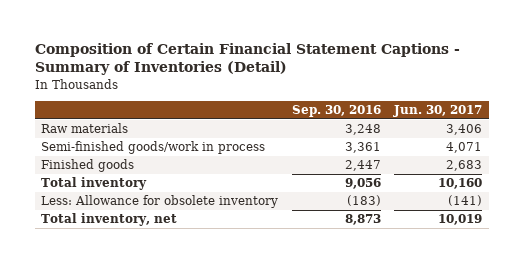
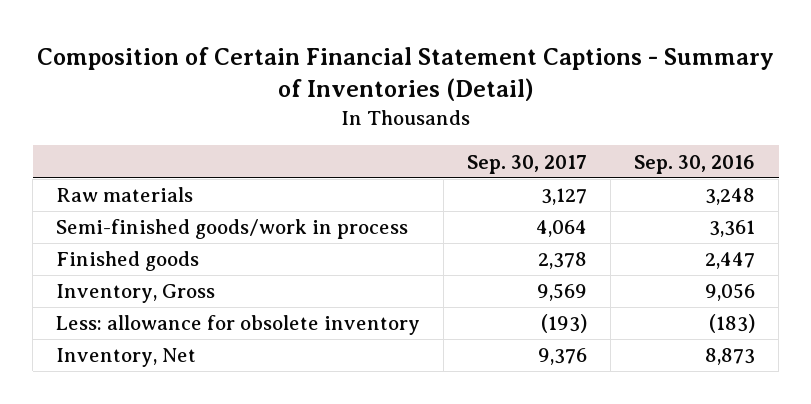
[393,105,483,118] Jun. 30, 2017 -> none
none -> [467,154,588,174] Sep. 30, 2017
[41,177,148,191] Total inventory -> [56,284,216,304] Inventory, Gross
[41,195,279,209] Less: Allowance for obsolete inventory -> [56,315,421,336] Less: allowance for obsolete inventory
[41,213,178,227] Total inventory, net -> [56,348,197,368] Inventory, Net

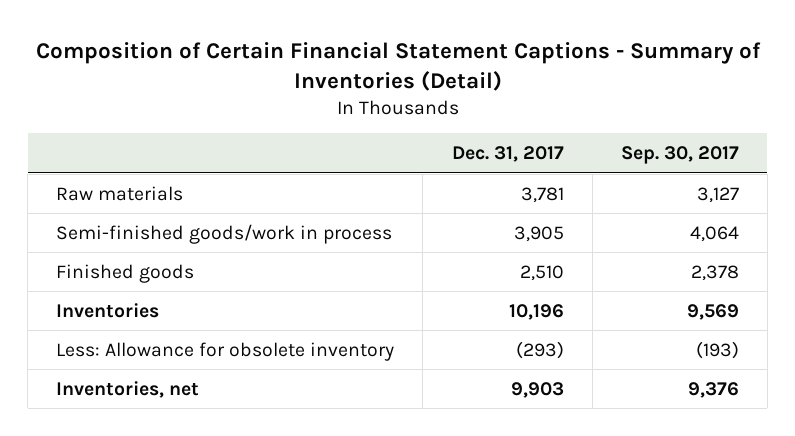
[634,154,756,174] Sep. 30, 2016 -> none
none -> [451,146,564,163] Dec. 31, 2017
[56,284,216,304] Inventory, Gross -> [56,302,160,318] Inventories
[56,315,421,336] Less: allowance for obsolete inventory -> [56,341,395,361] Less: Allowance for obsolete inventory
[56,348,197,368] Inventory, Net -> [56,380,200,398] Inventories, net

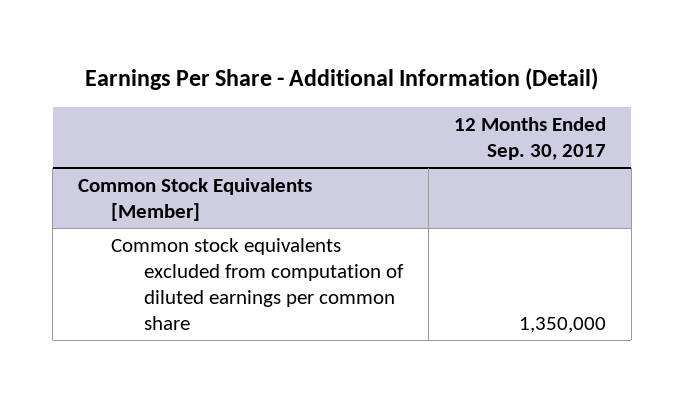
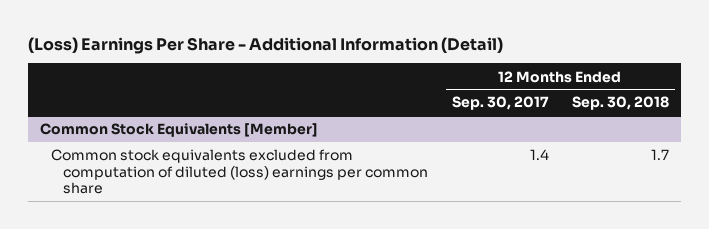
[85,67,599,90] Earnings Per Share - Additional Information (Detail) -> [28,36,504,54] (Loss) Earnings Per Share - Additional Information (Detail)
none -> [572,96,670,111] Sep. 30, 2018
[111,238,404,330] Common stock equivalents excluded from computation of diluted earnings per common share -> [51,149,428,195] Common stock equivalents excluded from computation of diluted (loss) earnings per common share
[518,316,606,333] 1,350,000 -> [529,149,549,161] 1.4

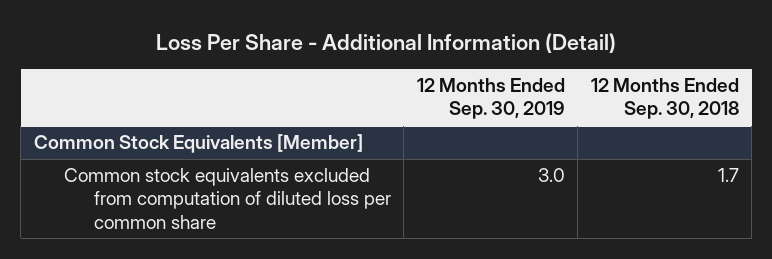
[28,36,504,54] (Loss) Earnings Per Share - Additional Information (Detail) -> [156,32,617,53] Loss Per Share - Additional Information (Detail)
[451,96,549,111] Sep. 30, 2017 -> none
none -> [416,78,565,120] 12 Months Ended Sep. 30, 2019
[51,149,428,195] Common stock equivalents excluded from computation of diluted (loss) earnings per common share -> [63,168,391,229] Common stock equivalents excluded from computation of diluted loss per common share

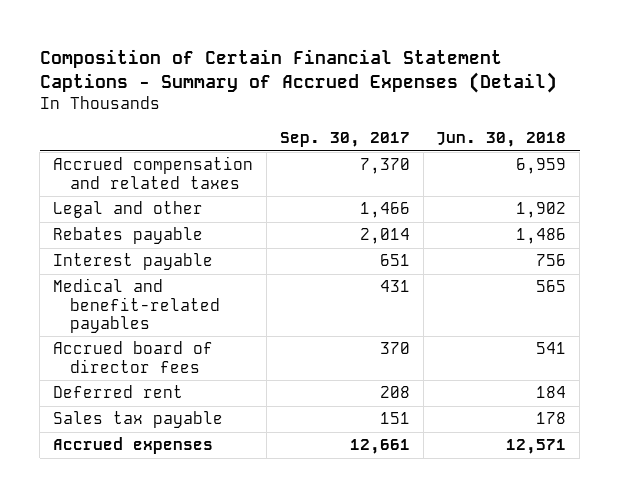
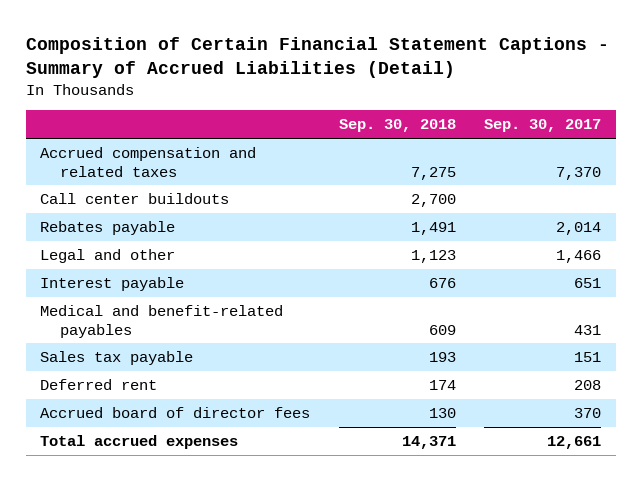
[39,49,557,94] Composition of Certain Financial Statement Captions - Summary of Accrued Expenses (Detail) -> [25,36,609,78] Composition of Certain Financial Statement Captions - Summary of Accrued Liabilities (Detail)
[436,132,567,148] Jun. 30, 2018 -> none
none -> [338,119,456,133] Sep. 30, 2018
none -> [40,193,230,205] Call center buildouts
[53,201,204,219] Legal and other -> [40,249,176,264] Legal and other
[53,385,184,399] Deferred rent -> [40,379,158,391] Deferred rent
[53,341,214,373] Accrued board of director fees -> [40,407,311,419] Accrued board of director fees
[53,437,214,455] Accrued expenses -> [40,435,239,450] Total accrued expenses

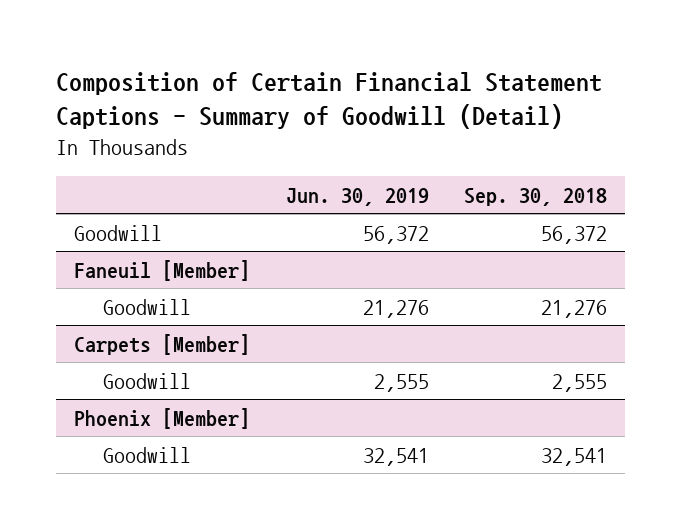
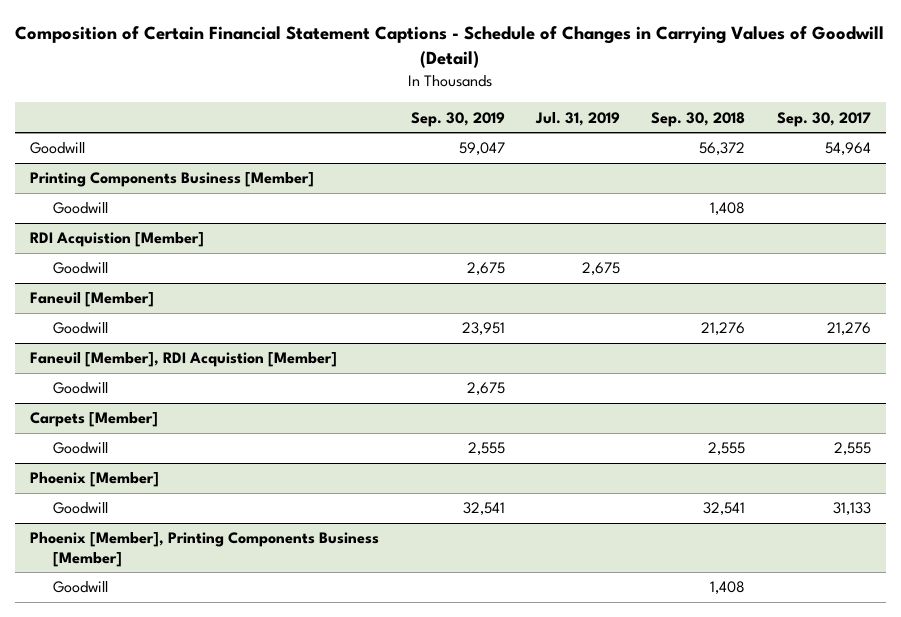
[55,72,602,130] Composition of Certain Financial Statement Captions - Summary of Goodwill (Detail) -> [15,26,885,69] Composition of Certain Financial Statement Captions - Schedule of Changes in Carrying Values of Goodwill (Detail)
[285,187,429,206] Jun. 30, 2019 -> none
none -> [410,111,505,127] Sep. 30, 2019
none -> [534,111,620,126] Jul. 31, 2019
none -> [776,111,871,127] Sep. 30, 2017
none -> [30,172,315,188] Printing Components Business [Member]
none -> [53,202,109,215] Goodwill
none -> [30,232,205,248] RDI Acquistion [Member]
none -> [53,262,109,275] Goodwill
none -> [30,352,338,368] Faneuil [Member], RDI Acquistion [Member]
none -> [53,382,109,395] Goodwill
none -> [30,532,380,567] Phoenix [Member], Printing Components Business [Member]
none -> [53,581,109,594] Goodwill

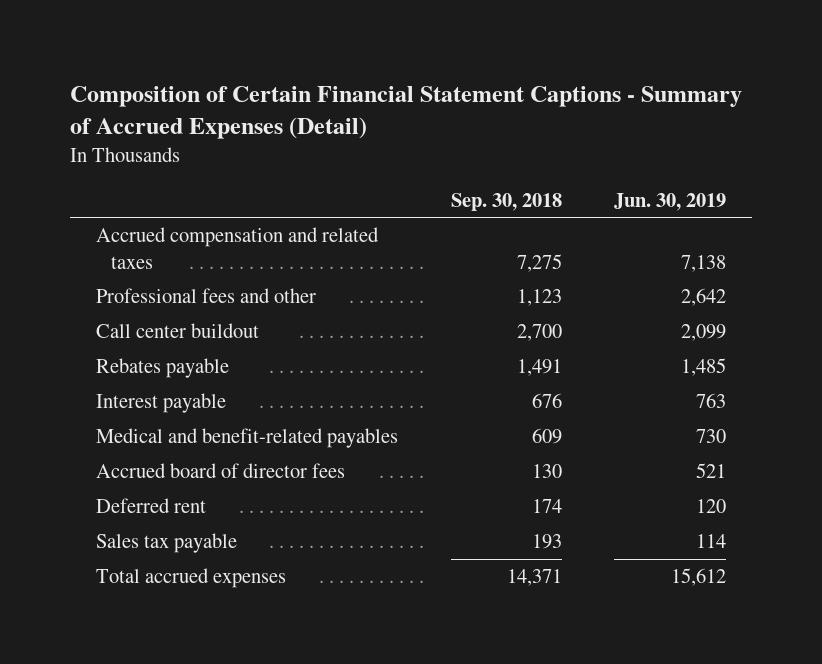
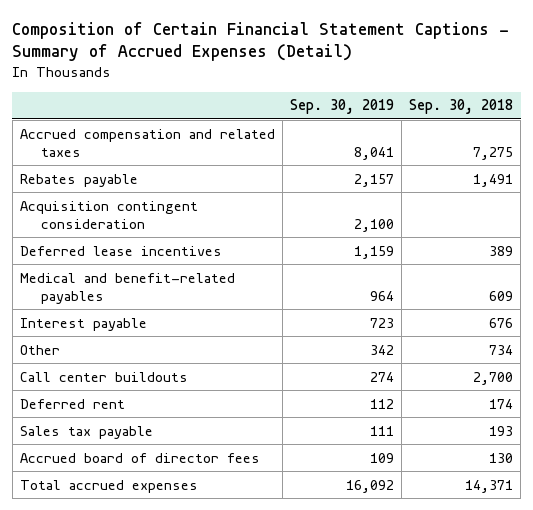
[614,192,727,211] Jun. 30, 2019 -> none
none -> [289,99,394,115] Sep. 30, 2019
[95,288,316,304] Professional fees and other -> none
[95,323,259,339] Call center buildout -> none
none -> [19,200,198,229] Acquisition contingent consideration
none -> [19,245,222,256] Deferred lease incentives
[95,393,226,414] Interest payable -> [19,317,147,331] Interest payable
none -> [19,344,60,355] Other
none -> [19,371,188,382] Call center buildouts
[95,463,345,479] Accrued board of director fees -> [19,452,260,463] Accrued board of director fees

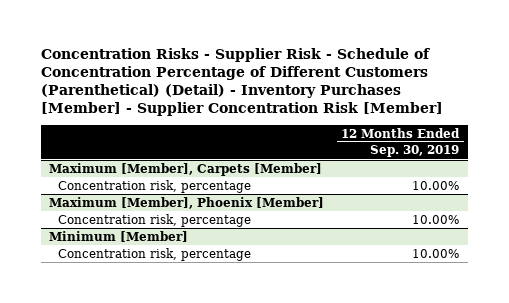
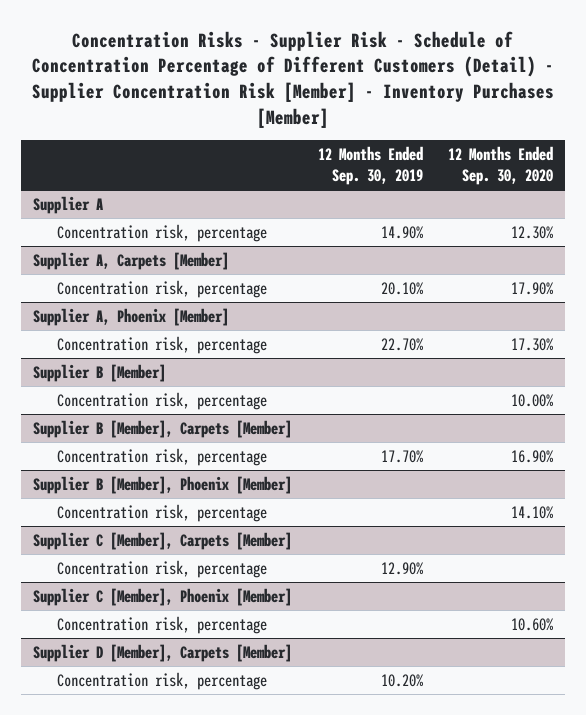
[40,47,443,117] Concentration Risks - Supplier Risk - Schedule of Concentration Percentage of Different Customers (Parenthetical) (Detail) - Inventory Purchases [Member] - Supplier Concentration Risk [Member] -> [32,30,555,128] Concentration Risks - Supplier Risk - Schedule of Concentration Percentage of Different Customers (Detail) - Supplier Concentration Risk [Member] - Inventory Purchases [Member]
none -> [447,146,553,185] 12 Months Ended Sep. 30, 2020
[49,162,323,176] Maximum [Member], Carpets [Member] -> none
[49,196,325,209] Maximum [Member], Phoenix [Member] -> none
[49,230,189,242] Minimum [Member] -> none
none -> [33,195,104,214] Supplier A
[412,180,460,190] 10.00% -> [380,225,423,239] 14.90%
none -> [33,251,230,270] Supplier A, Carpets [Member]
[412,214,460,224] 10.00% -> [380,281,423,295] 20.10%
none -> [33,307,230,326] Supplier A, Phoenix [Member]
[412,248,460,258] 10.00% -> [380,337,423,351] 22.70%
none -> [33,363,167,382] Supplier B [Member]
none -> [57,391,268,410] Concentration risk, percentage
none -> [33,419,293,438] Supplier B [Member], Carpets [Member]
none -> [57,447,268,466] Concentration risk, percentage
none -> [33,475,293,494] Supplier B [Member], Phoenix [Member]
none -> [57,503,268,522] Concentration risk, percentage
none -> [33,531,293,550] Supplier C [Member], Carpets [Member]
none -> [57,559,268,578] Concentration risk, percentage
none -> [33,587,293,606] Supplier C [Member], Phoenix [Member]
none -> [57,615,268,634] Concentration risk, percentage
none -> [33,643,293,662] Supplier D [Member], Carpets [Member]
none -> [57,671,268,690] Concentration risk, percentage

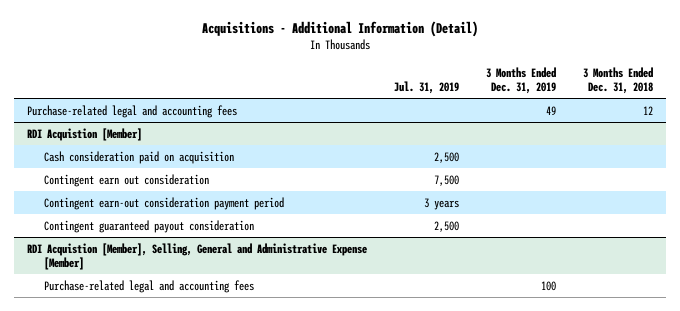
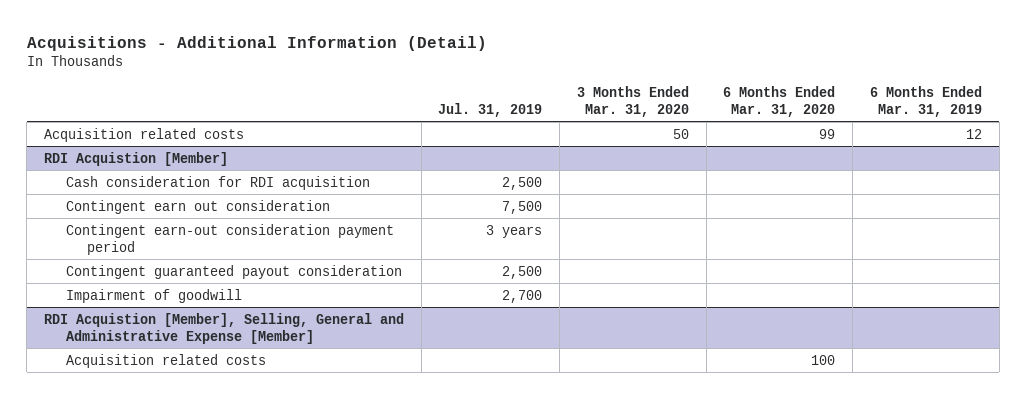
[486,66,557,94] 3 Months Ended Dec. 31, 2019 -> none
[582,66,653,94] 3 Months Ended Dec. 31, 2018 -> none
none -> [576,85,689,117] 3 Months Ended Mar. 31, 2020
none -> [723,85,836,117] 6 Months Ended Mar. 31, 2020
none -> [870,85,983,117] 6 Months Ended Mar. 31, 2019
[27,104,238,118] Purchase-related legal and accounting fees -> [43,127,244,142] Acquisition related costs
[43,150,234,164] Cash consideration paid on acquisition -> [65,175,370,190] Cash consideration for RDI acquisition
none -> [65,288,242,303] Impairment of goodwill
[43,279,254,293] Purchase-related legal and accounting fees -> [65,353,266,368] Acquisition related costs

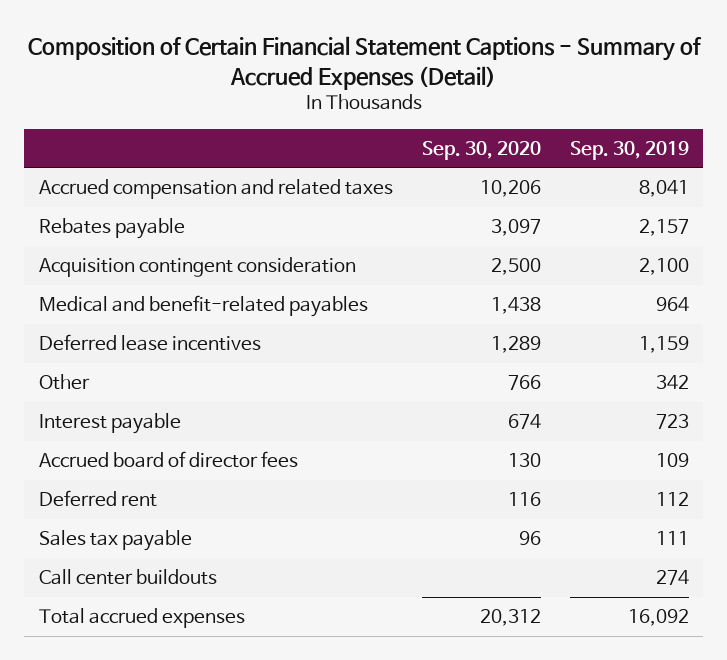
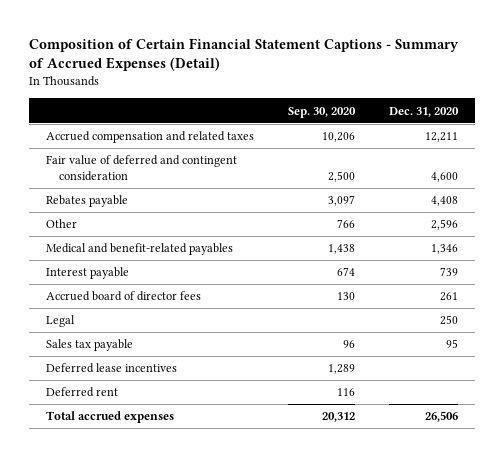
[569,140,689,160] Sep. 30, 2019 -> none
none -> [389,106,460,117] Dec. 31, 2020
none -> [45,155,237,182] Fair value of deferred and contingent consideration
[38,257,356,278] Acquisition contingent consideration -> none
[38,295,368,318] Medical and benefit-related payables -> [45,243,233,256] Medical and benefit-related payables
none -> [45,315,75,328] Legal
[38,569,217,586] Call center buildouts -> none
[38,334,261,352] Deferred lease incentives -> [45,363,177,374] Deferred lease incentives
[38,490,157,508] Deferred rent -> [45,387,118,398] Deferred rent

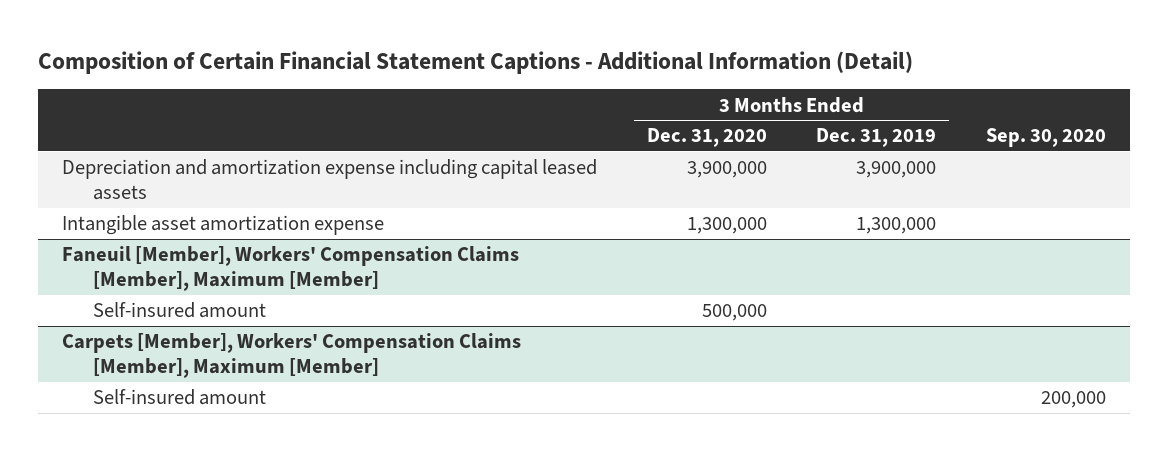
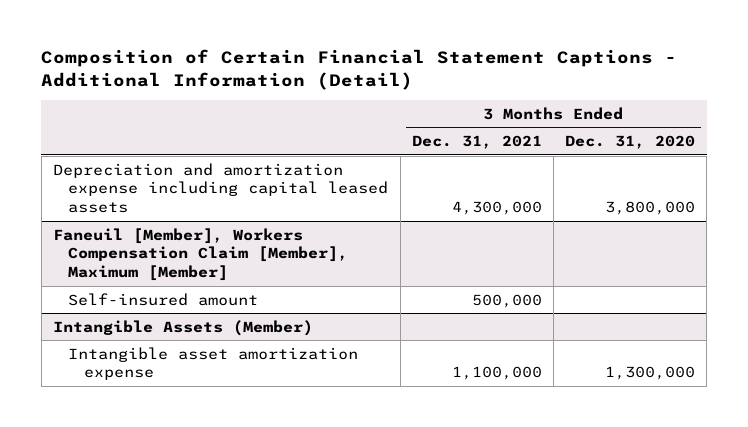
[816,128,937,148] Dec. 31, 2019 -> none
[985,128,1106,148] Sep. 30, 2020 -> none
none -> [411,135,542,150] Dec. 31, 2021
[62,215,385,236] Intangible asset amortization expense -> none
[93,302,267,319] Self-insured amount -> none
[62,333,522,379] Carpets [Member], Workers' Compensation Claims [Member], Maximum [Member] -> none
[686,161,767,179] 3,900,000 -> [605,201,696,216] 3,800,000
[62,246,520,292] Faneuil [Member], Workers' Compensation Claims [Member], Maximum [Member] -> [52,227,349,282] Faneuil [Member], Workers Compensation Claim [Member], Maximum [Member]
none -> [52,319,313,336] Intangible Assets (Member)
none -> [68,346,359,381] Intangible asset amortization expense

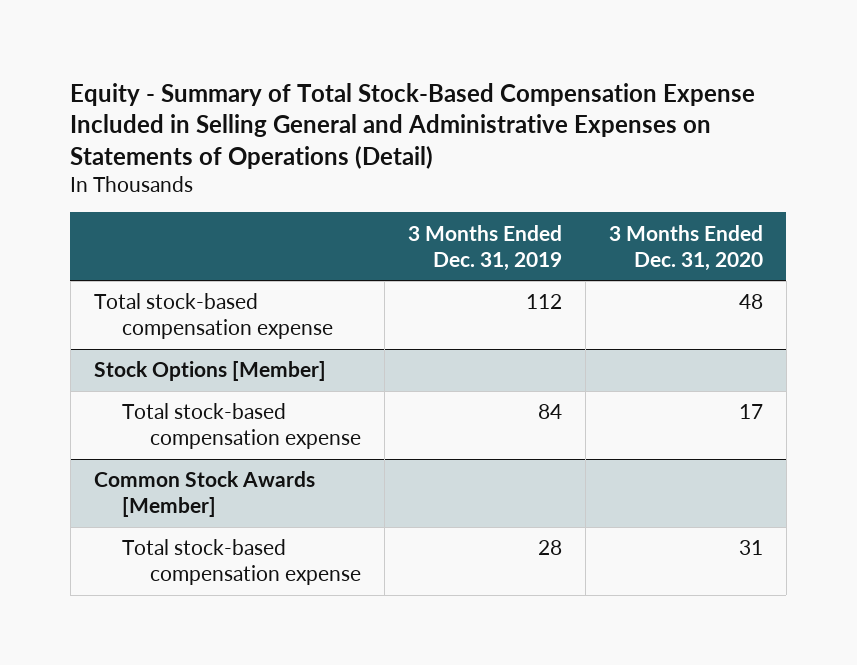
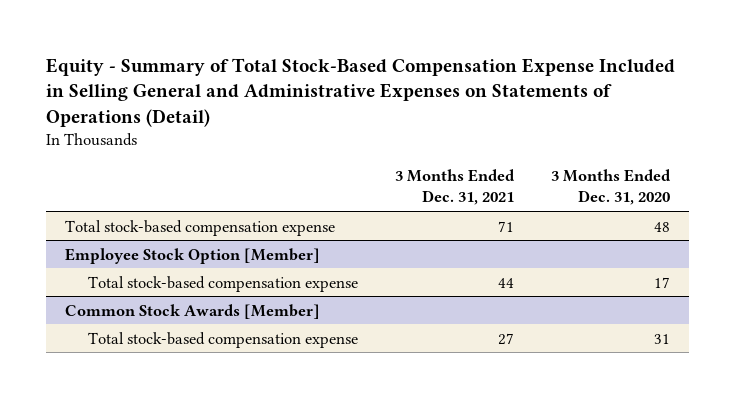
[408,224,563,271] 3 Months Ended Dec. 31, 2019 -> none
none -> [394,169,515,206] 3 Months Ended Dec. 31, 2021
[93,361,326,382] Stock Options [Member] -> [64,247,320,264] Employee Stock Option [Member]

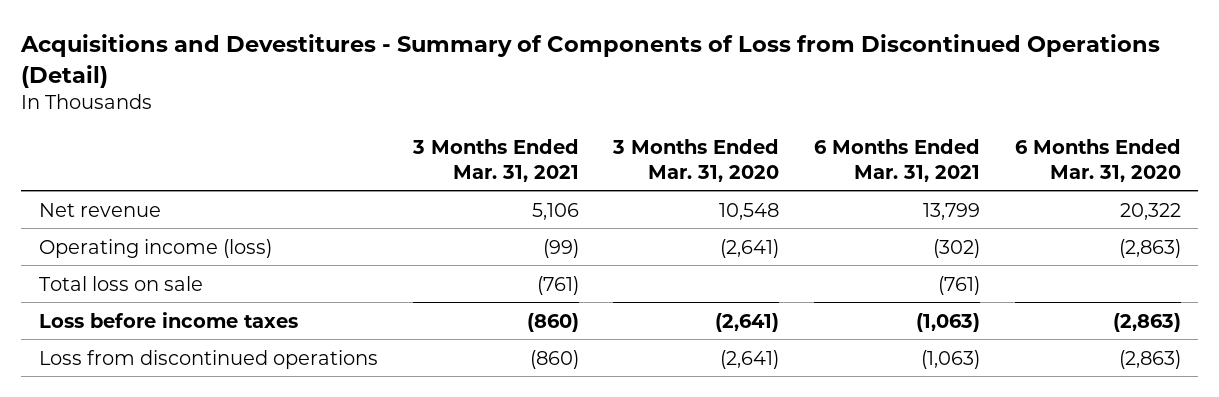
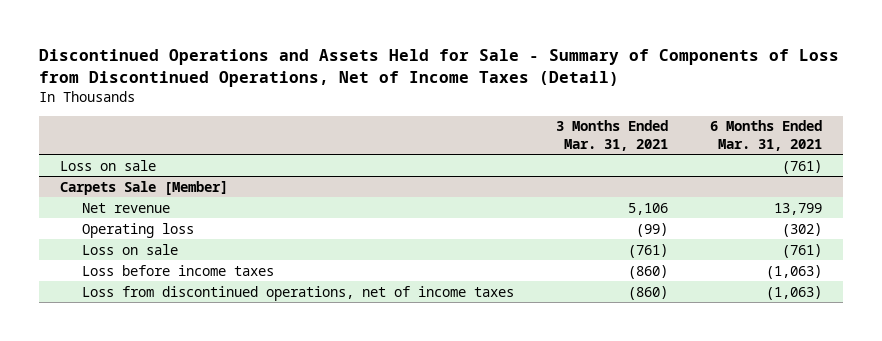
[20,34,1161,88] Acquisitions and Devestitures - Summary of Components of Loss from Discontinued Operations (Detail) -> [39,48,840,87] Discontinued Operations and Assets Held for Sale - Summary of Components of Loss from Discontinued Operations, Net of Income Taxes (Detail)
[612,139,780,182] 3 Months Ended Mar. 31, 2020 -> none
[1014,139,1181,182] 6 Months Ended Mar. 31, 2020 -> none
none -> [60,159,157,171] Loss on sale
none -> [60,180,229,195] Carpets Sale [Member]
[38,238,272,258] Operating income (loss) -> [81,222,194,238] Operating loss
[38,275,203,291] Total loss on sale -> [81,243,178,255] Loss on sale
[38,349,378,369] Loss from discontinued operations -> [81,285,514,301] Loss from discontinued operations, net of income taxes

